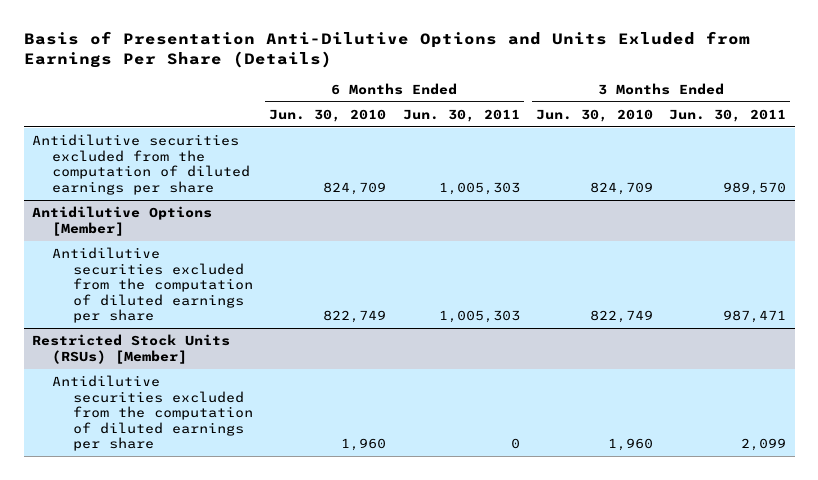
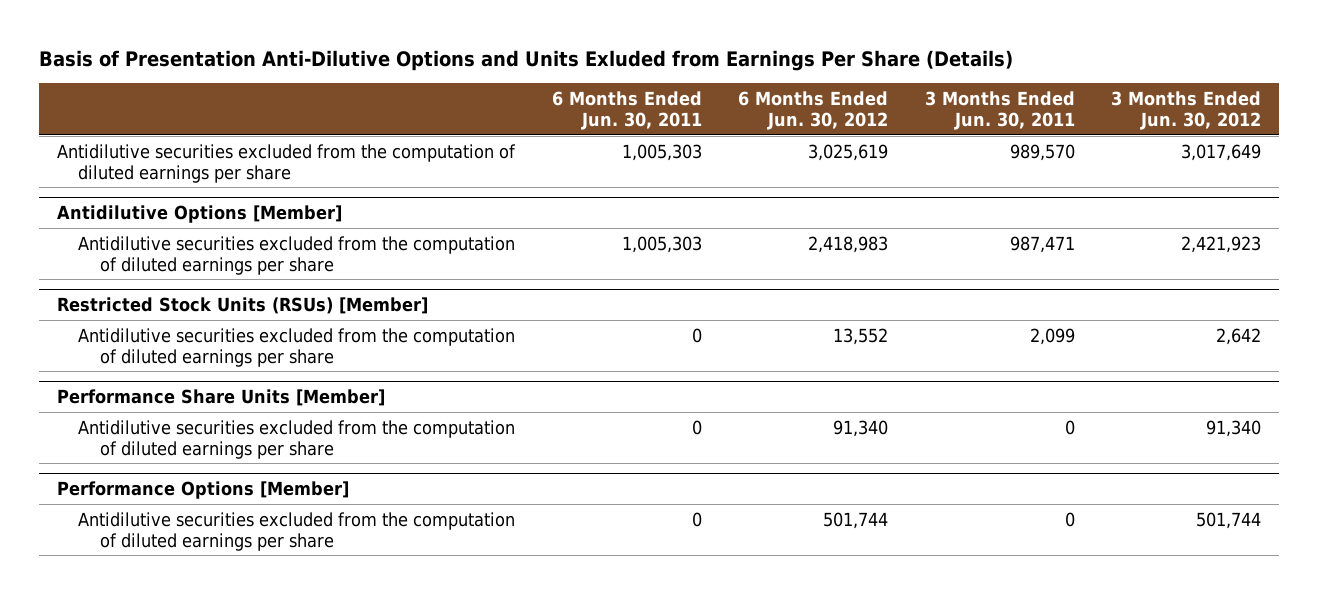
[269,108,387,122] Jun. 30, 2010 -> none
[535,108,653,122] Jun. 30, 2010 -> none
none -> [738,91,889,131] 6 Months Ended Jun. 30, 2012
none -> [1111,91,1262,131] 3 Months Ended Jun. 30, 2012
none -> [57,389,386,407] Performance Share Units [Member]
none -> [78,419,516,459] Antidilutive securities excluded from the computation of diluted earnings per share
none -> [57,481,350,500] Performance Options [Member]
none -> [78,511,516,551] Antidilutive securities excluded from the computation of diluted earnings per share

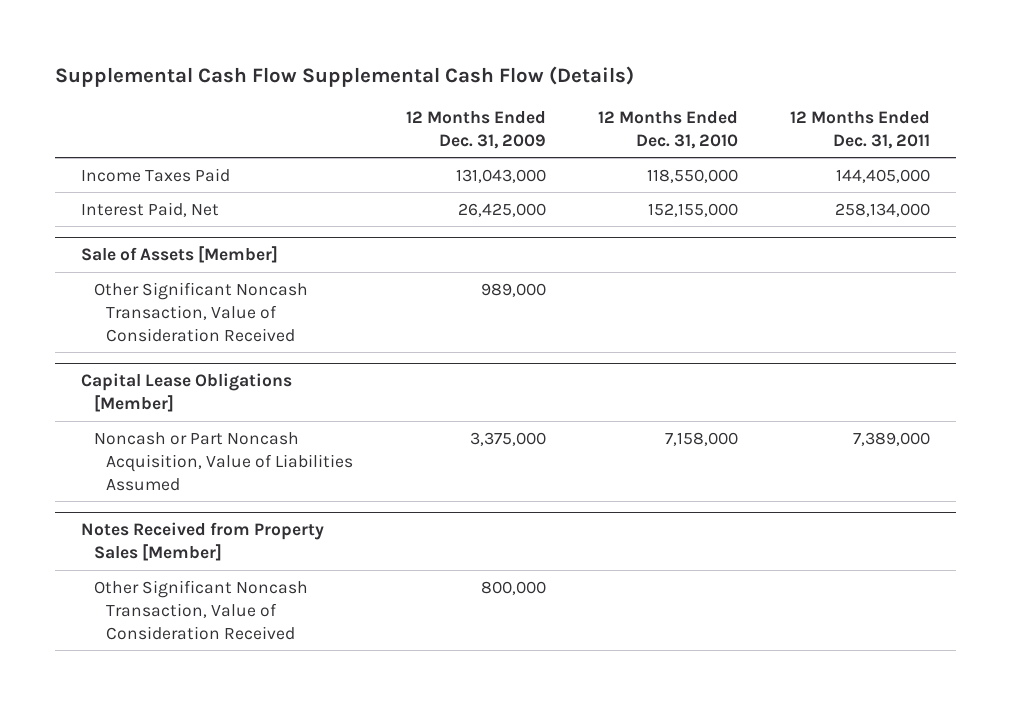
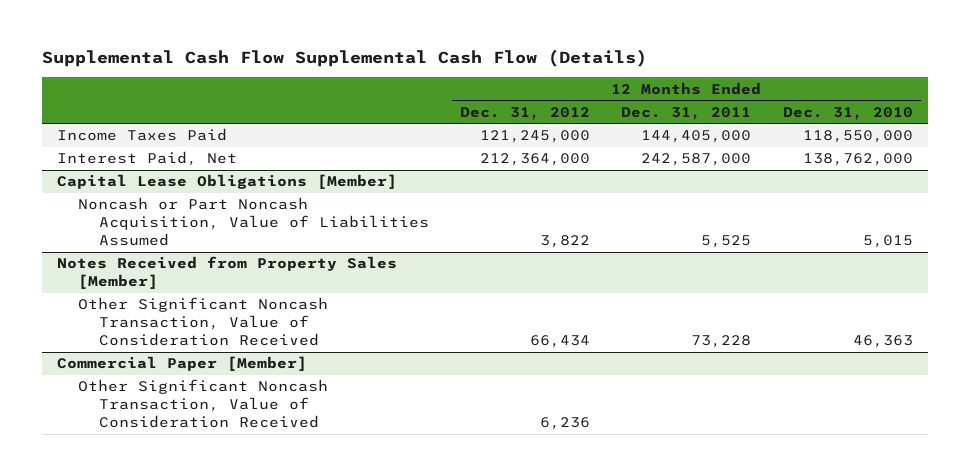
[405,110,546,149] 12 Months Ended Dec. 31, 2009 -> none
none -> [460,106,591,120] Dec. 31, 2012
[80,246,278,264] Sale of Assets [Member] -> none
[93,281,308,342] Other Significant Noncash Transaction, Value of Consideration Received -> none
[647,202,738,217] 152,155,000 -> [802,153,913,167] 138,762,000
[835,202,931,217] 258,134,000 -> [641,153,752,167] 242,587,000
[664,431,738,446] 7,158,000 -> [862,235,913,249] 5,015
[853,431,931,446] 7,389,000 -> [701,235,752,249] 5,525
none -> [78,297,329,347] Other Significant Noncash Transaction, Value of Consideration Received
none -> [57,356,308,372] Commercial Paper [Member]

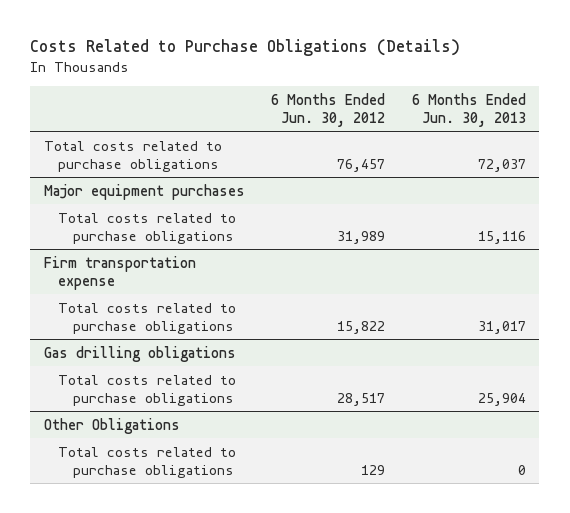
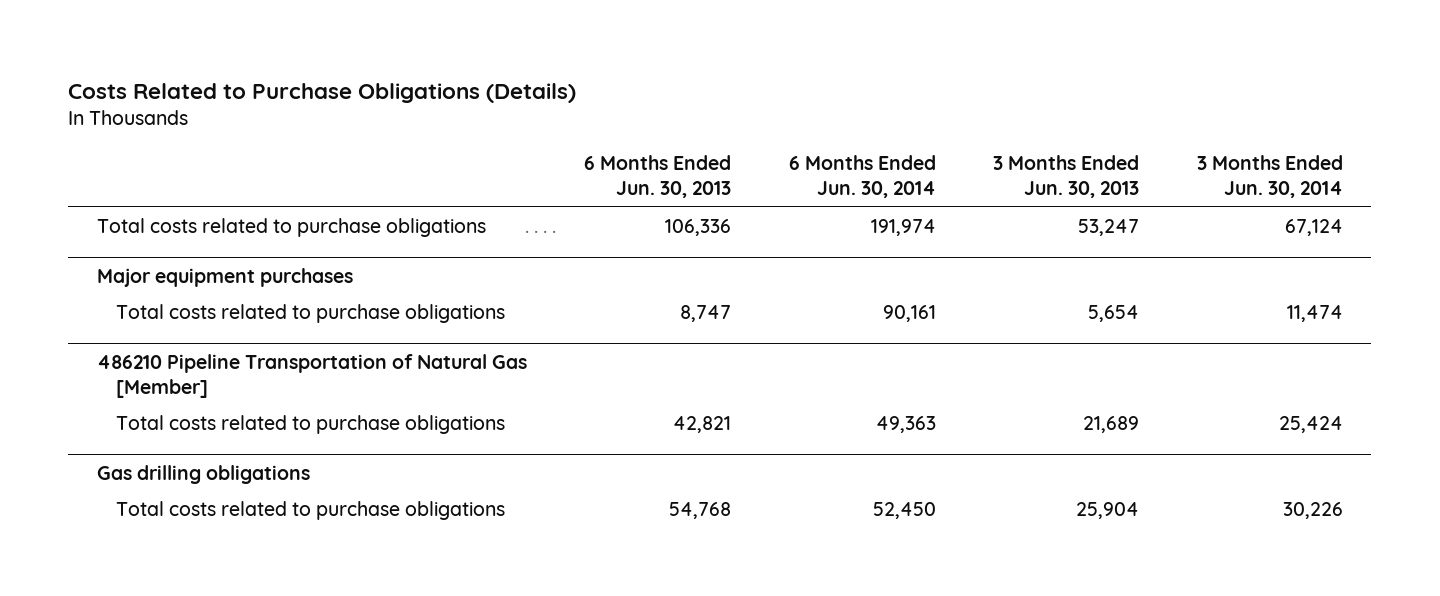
[271,92,386,127] 6 Months Ended Jun. 30, 2012 -> none
none -> [788,155,936,199] 6 Months Ended Jun. 30, 2014
none -> [993,155,1140,199] 3 Months Ended Jun. 30, 2013
none -> [1196,155,1343,199] 3 Months Ended Jun. 30, 2014
[478,158,527,172] 72,037 -> [665,219,732,237] 106,336
[43,255,196,290] Firm transportation expense -> none
[478,230,527,244] 15,116 -> [680,305,732,323] 8,747
none -> [96,353,527,398] 486210 Pipeline Transportation of Natural Gas [Member]
[478,320,527,334] 31,017 -> [673,416,732,434] 42,821
[43,417,180,434] Other Obligations -> none
[58,446,237,478] Total costs related to purchase obligations -> none
[478,392,527,406] 25,904 -> [669,502,732,520] 54,768

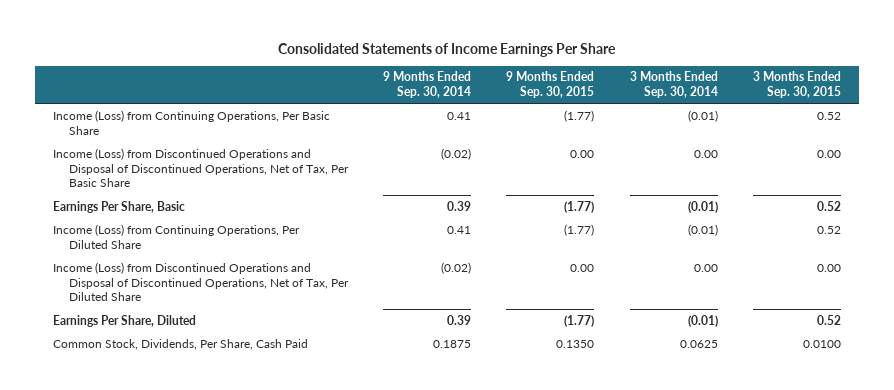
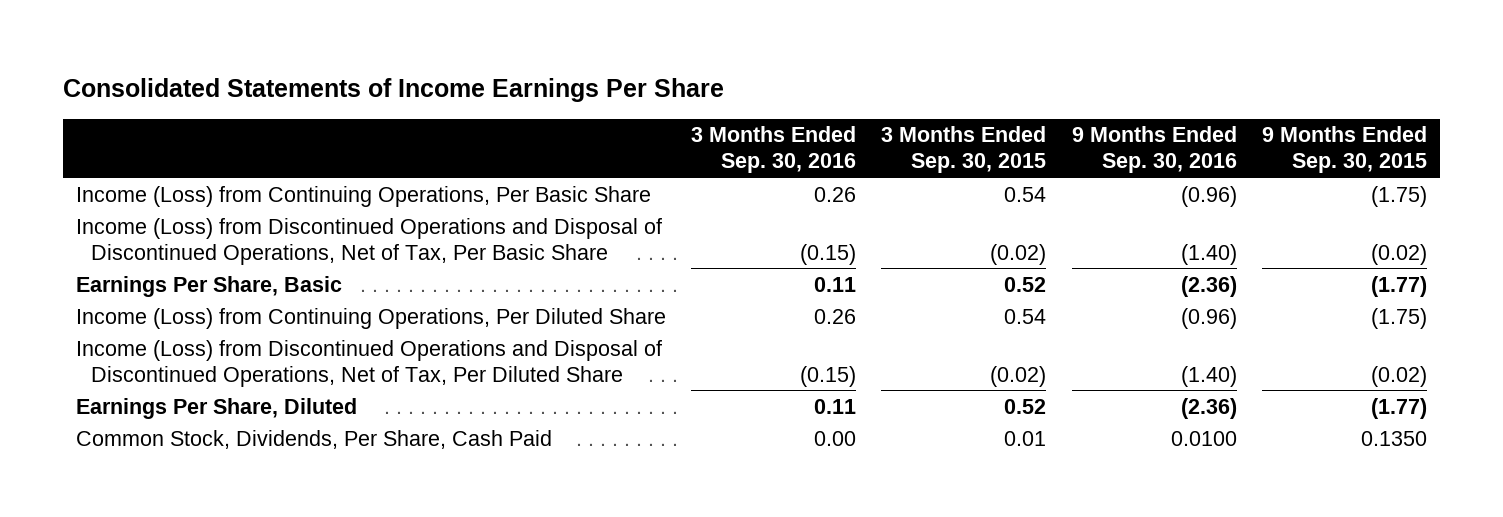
[383,71,472,99] 9 Months Ended Sep. 30, 2014 -> none
[629,71,718,99] 3 Months Ended Sep. 30, 2014 -> none
none -> [691,126,857,174] 3 Months Ended Sep. 30, 2016
none -> [1071,126,1237,174] 9 Months Ended Sep. 30, 2016
[564,109,595,122] (1.77) -> [1370,185,1427,207] (1.75)
[816,111,841,120] 0.52 -> [1004,186,1047,202] 0.54
[570,149,595,158] 0.00 -> [1370,243,1427,265] (0.02)
[816,149,841,158] 0.00 -> [990,243,1047,265] (0.02)
[564,223,595,236] (1.77) -> [1370,307,1427,329] (1.75)
[816,225,841,234] 0.52 -> [1004,308,1047,324] 0.54
[570,263,595,272] 0.00 -> [1370,365,1427,387] (0.02)
[816,263,841,272] 0.00 -> [990,365,1047,387] (0.02)
[802,339,841,348] 0.0100 -> [1004,430,1047,446] 0.01

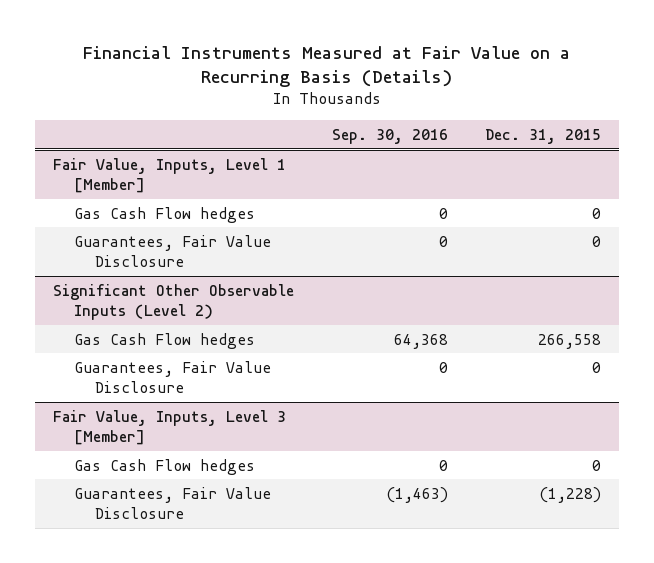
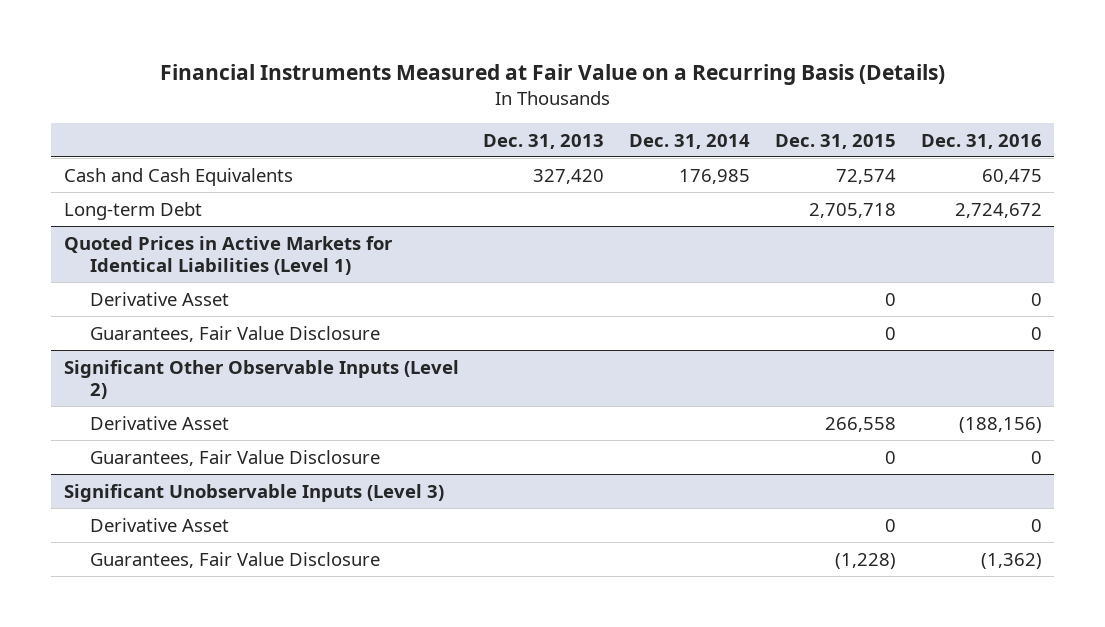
[331,128,448,144] Sep. 30, 2016 -> none
none -> [483,133,605,149] Dec. 31, 2013
none -> [629,133,751,149] Dec. 31, 2014
none -> [920,133,1042,149] Dec. 31, 2016
none -> [63,167,293,186] Cash and Cash Equivalents
none -> [63,201,202,220] Long-term Debt
[53,157,287,193] Fair Value, Inputs, Level 1 [Member] -> [63,235,393,275] Quoted Prices in Active Markets for Identical Liabilities (Level 1)
[74,206,256,223] Gas Cash Flow hedges -> [89,291,229,306] Derivative Asset
[74,332,256,349] Gas Cash Flow hedges -> [89,415,229,430] Derivative Asset
[53,409,287,445] Fair Value, Inputs, Level 3 [Member] -> [63,483,444,502] Significant Unobservable Inputs (Level 3)
[74,458,256,475] Gas Cash Flow hedges -> [89,517,229,532] Derivative Asset

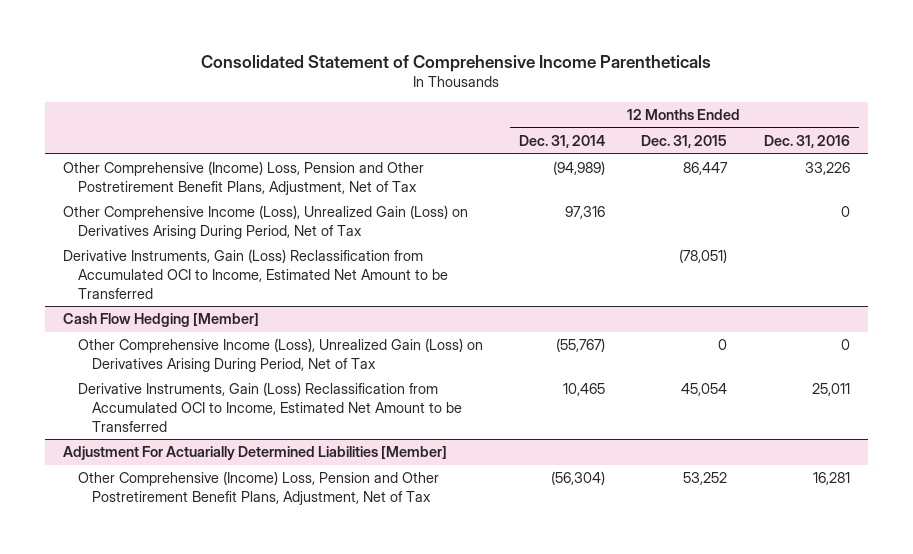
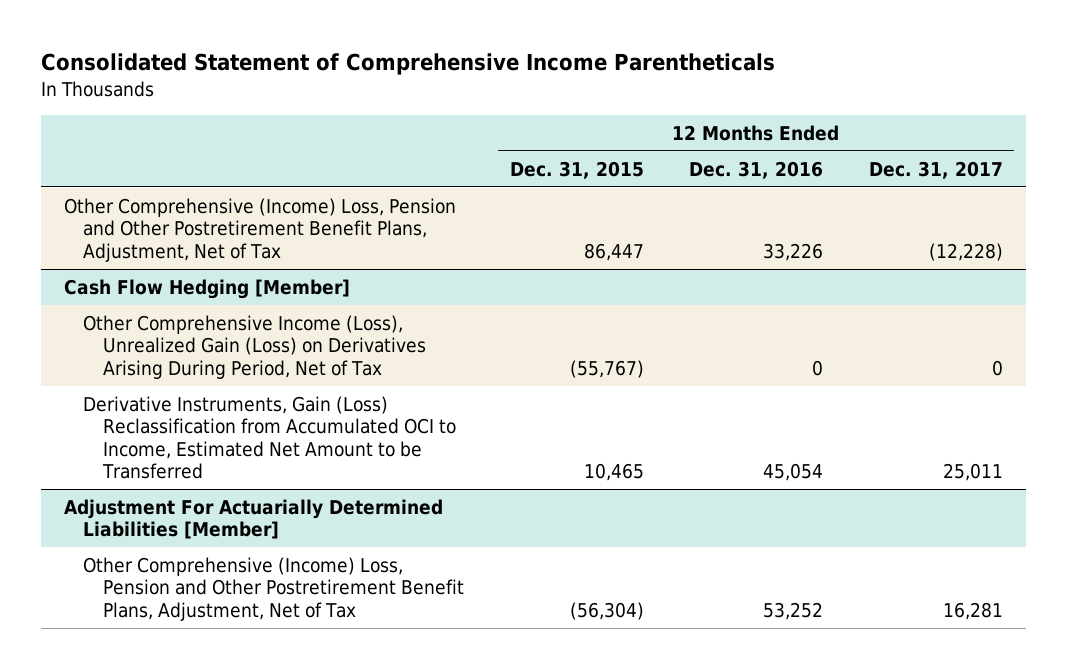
[518,135,605,149] Dec. 31, 2014 -> none
none -> [868,160,1003,179] Dec. 31, 2017
[62,205,468,240] Other Comprehensive Income (Loss), Unrealized Gain (Loss) on Derivatives Arising During Period, Net of Tax -> none
[62,249,448,299] Derivative Instruments, Gain (Loss) Reclassification from Accumulated OCI to Income, Estimated Net Amount to be Transferred -> none
[718,339,728,351] 0 -> [569,359,644,378] (55,767)
[681,383,728,397] 45,054 -> [583,463,644,482] 10,465
[811,383,850,397] 25,011 -> [763,463,824,482] 45,054
[683,472,728,486] 53,252 -> [569,601,644,620] (56,304)
[812,472,850,486] 16,281 -> [763,601,824,620] 53,252

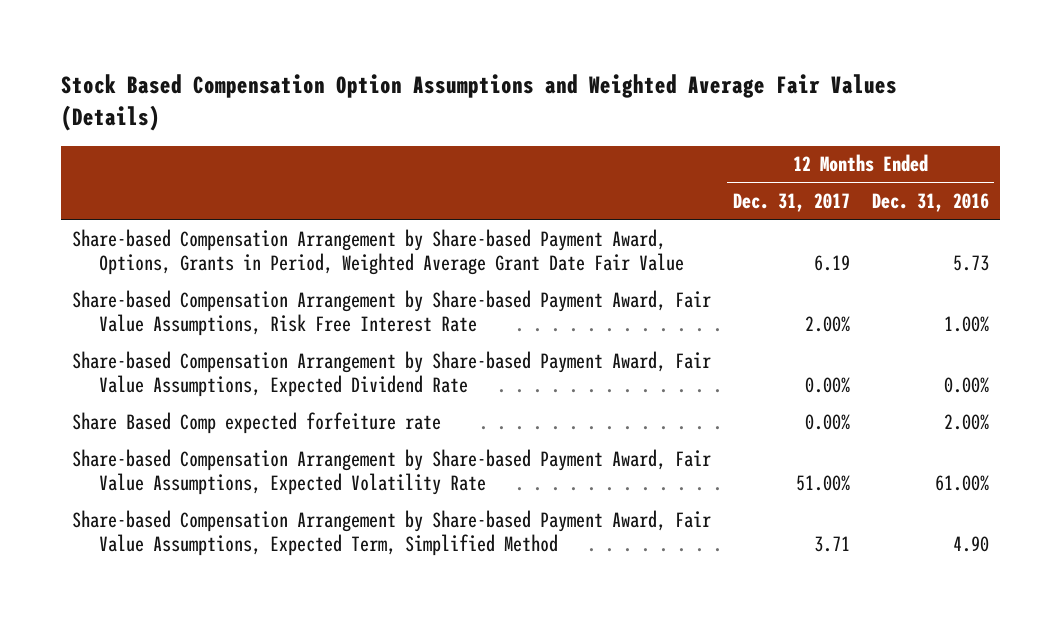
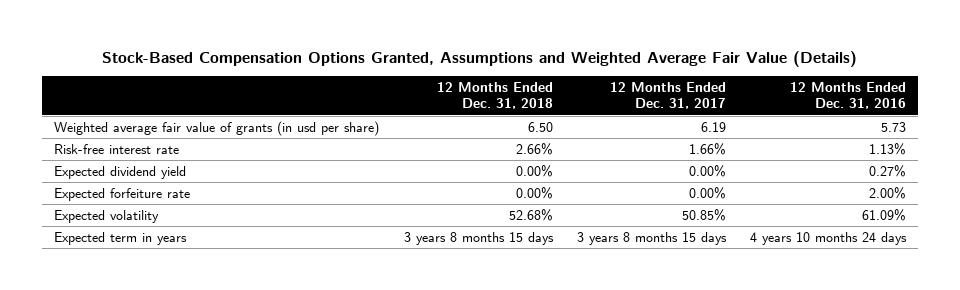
[61,74,898,132] Stock Based Compensation Option Assumptions and Weighted Average Fair Values (Details) -> [102,50,858,67] Stock-Based Compensation Options Granted, Assumptions and Weighted Average Fair Value (Details)
none -> [436,81,553,110] 12 Months Ended Dec. 31, 2018
[72,350,712,397] Share-based Compensation Arrangement by Share-based Payment Award, Fair Value Assumptions, Expected Dividend Rate -> none
[72,448,712,495] Share-based Compensation Arrangement by Share-based Payment Award, Fair Value Assumptions, Expected Volatility Rate -> none
[72,509,712,556] Share-based Compensation Arrangement by Share-based Payment Award, Fair Value Assumptions, Expected Term, Simplified Method -> none
[72,228,685,275] Share-based Compensation Arrangement by Share-based Payment Award, Options, Grants in Period, Weighted Average Grant Date Fair Value -> [54,120,380,136] Weighted average fair value of grants (in usd per share)
[72,289,712,336] Share-based Compensation Arrangement by Share-based Payment Award, Fair Value Assumptions, Risk Free Interest Rate -> [54,143,180,154] Risk-free interest rate
[804,315,850,332] 2.00% -> [688,142,726,155] 1.66%
[943,315,989,332] 1.00% -> [869,142,907,155] 1.13%
none -> [54,165,187,179] Expected dividend yield
[72,411,442,434] Share Based Comp expected forfeiture rate -> [54,187,191,201] Expected forfeiture rate
none -> [54,209,160,223] Expected volatility
none -> [54,231,188,245] Expected term in years

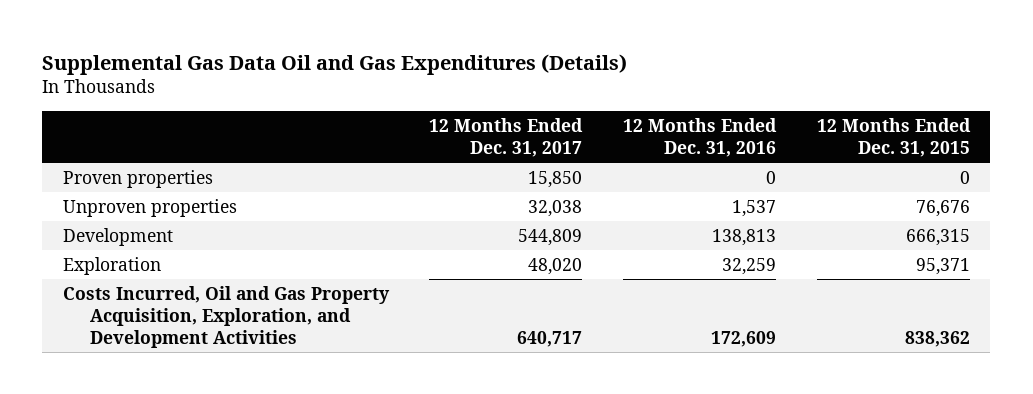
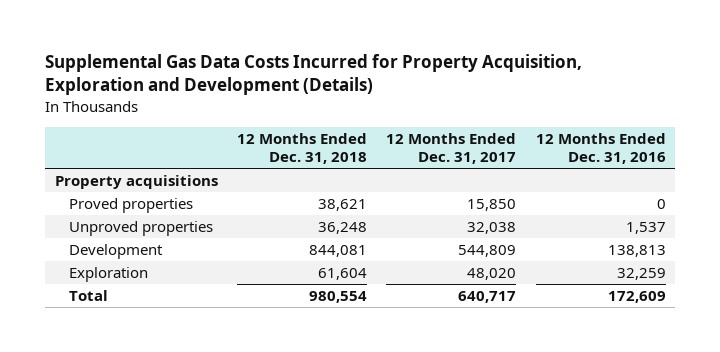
[42,53,628,75] Supplemental Gas Data Oil and Gas Expenditures (Details) -> [45,54,583,96] Supplemental Gas Data Costs Incurred for Property Acquisition, Exploration and Development (Details)
[816,117,971,157] 12 Months Ended Dec. 31, 2015 -> none
none -> [237,132,368,165] 12 Months Ended Dec. 31, 2018
none -> [54,175,218,190] Property acquisitions
[62,169,213,188] Proven properties -> [68,198,193,214] Proved properties
[62,198,237,217] Unproven properties -> [68,221,213,237] Unproved properties
[62,285,390,348] Costs Incurred, Oil and Gas Property Acquisition, Exploration, and Development Activities -> [68,290,108,302] Total

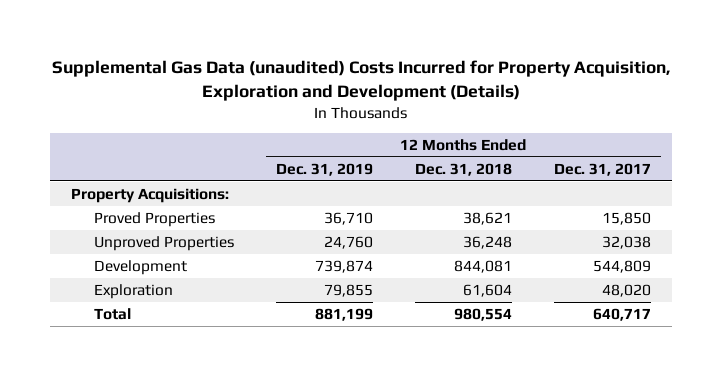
[45,54,583,96] Supplemental Gas Data Costs Incurred for Property Acquisition, Exploration and Development (Details) -> [51,60,670,102] Supplemental Gas Data (unaudited) Costs Incurred for Property Acquisition, Exploration and Development (Details)
[535,132,666,165] 12 Months Ended Dec. 31, 2016 -> none
none -> [276,162,374,176] Dec. 31, 2019
[54,175,218,190] Property acquisitions -> [70,187,229,203] Property Acquisitions:
[68,198,193,214] Proved properties -> [94,211,216,227] Proved Properties
[68,221,213,237] Unproved properties -> [94,235,235,251] Unproved Properties

